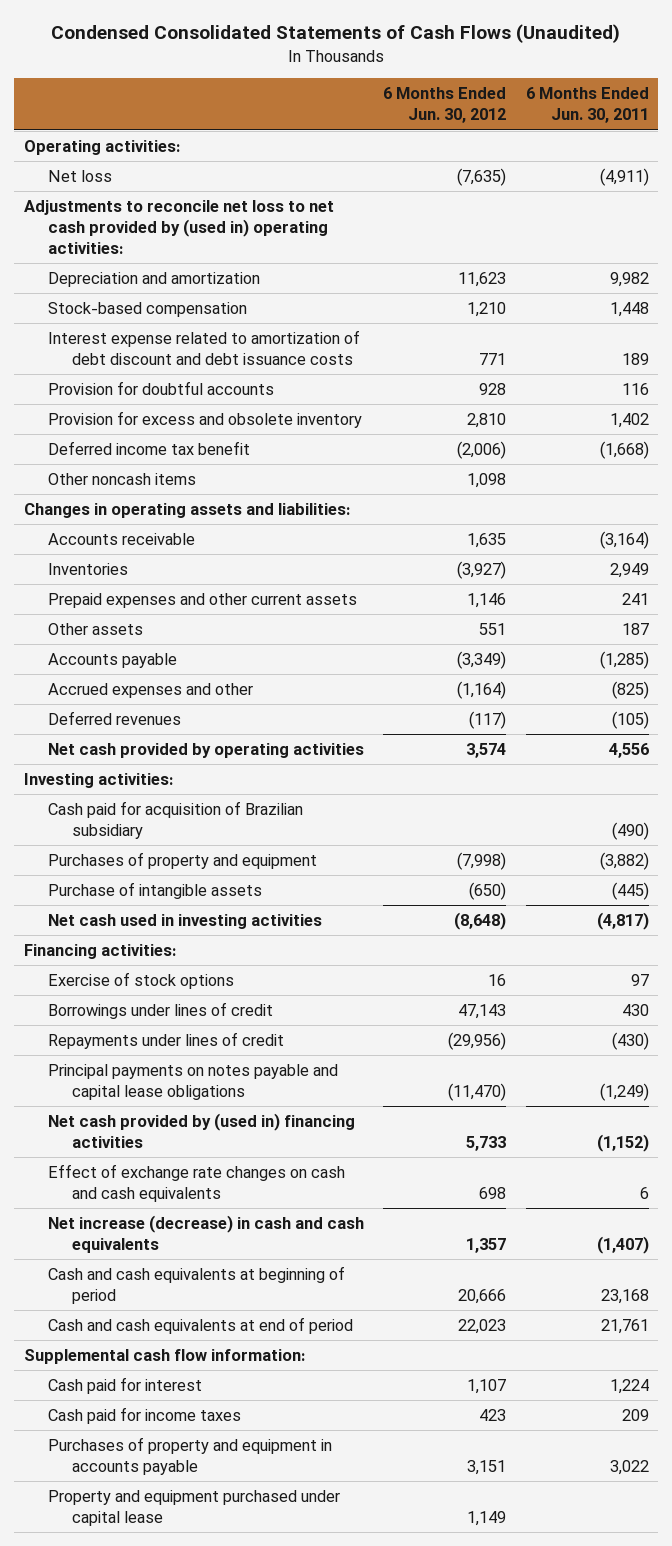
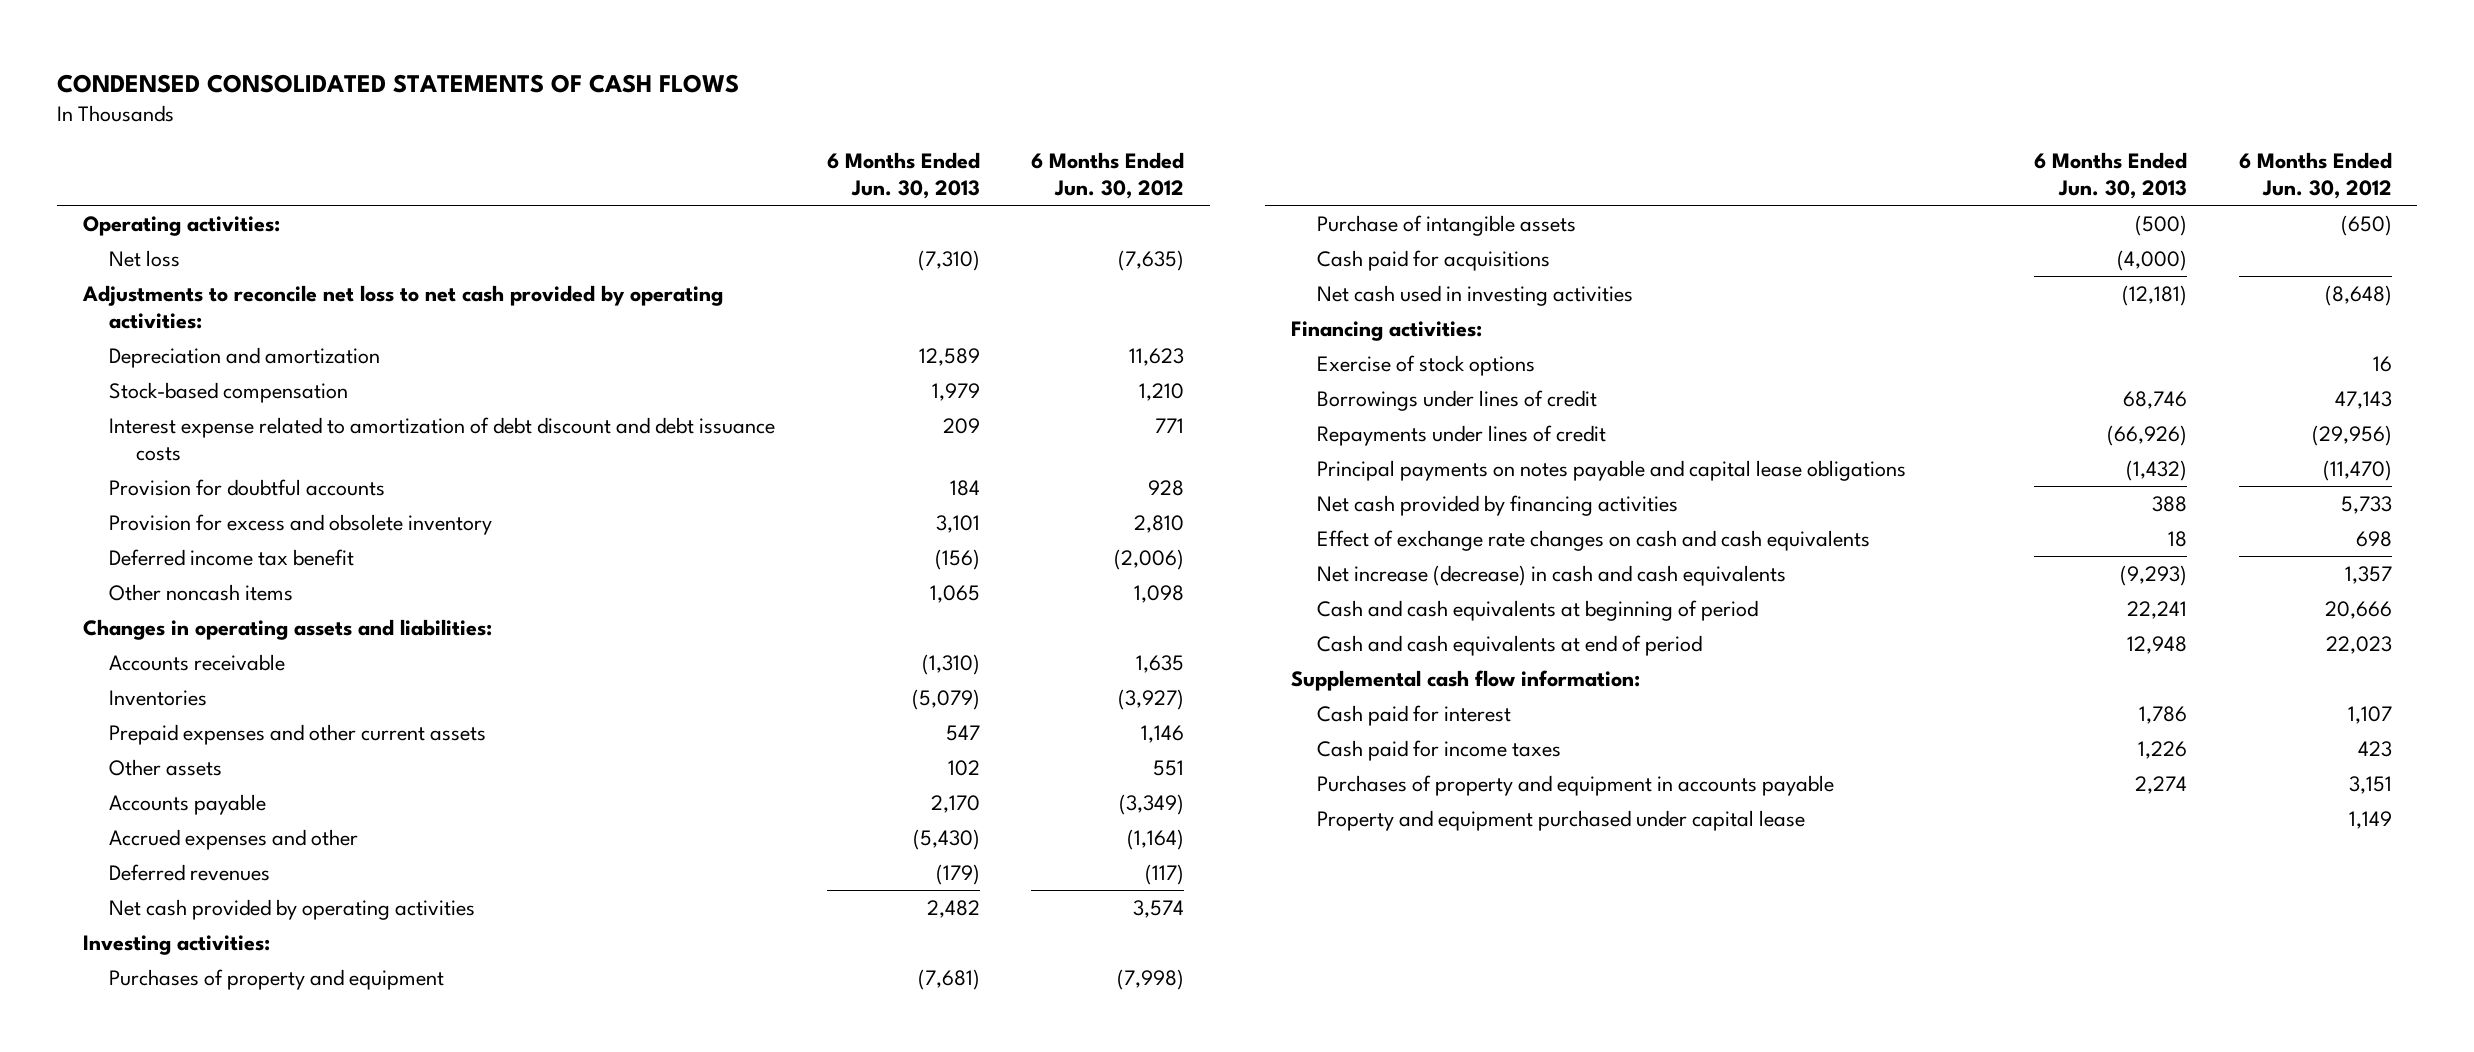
[51,24,621,44] Condensed Consolidated Statements of Cash Flows (Unaudited) -> [57,73,740,93] CONDENSED CONSOLIDATED STATEMENTS OF CASH FLOWS
[525,87,649,124] 6 Months Ended Jun. 30, 2011 -> none
none -> [826,152,980,200] 6 Months Ended Jun. 30, 2013
[23,200,334,254] Adjustments to reconcile net loss to net cash provided by (used in) operating activities: -> [81,284,723,329] Adjustments to reconcile net loss to net cash provided by operating activities:
[47,801,303,839] Cash paid for acquisition of Brazilian subsidiary -> none
none -> [1316,249,1550,271] Cash paid for acquisitions
[47,1113,355,1148] Net cash provided by (used in) financing activities -> [1316,494,1678,516] Net cash provided by financing activities

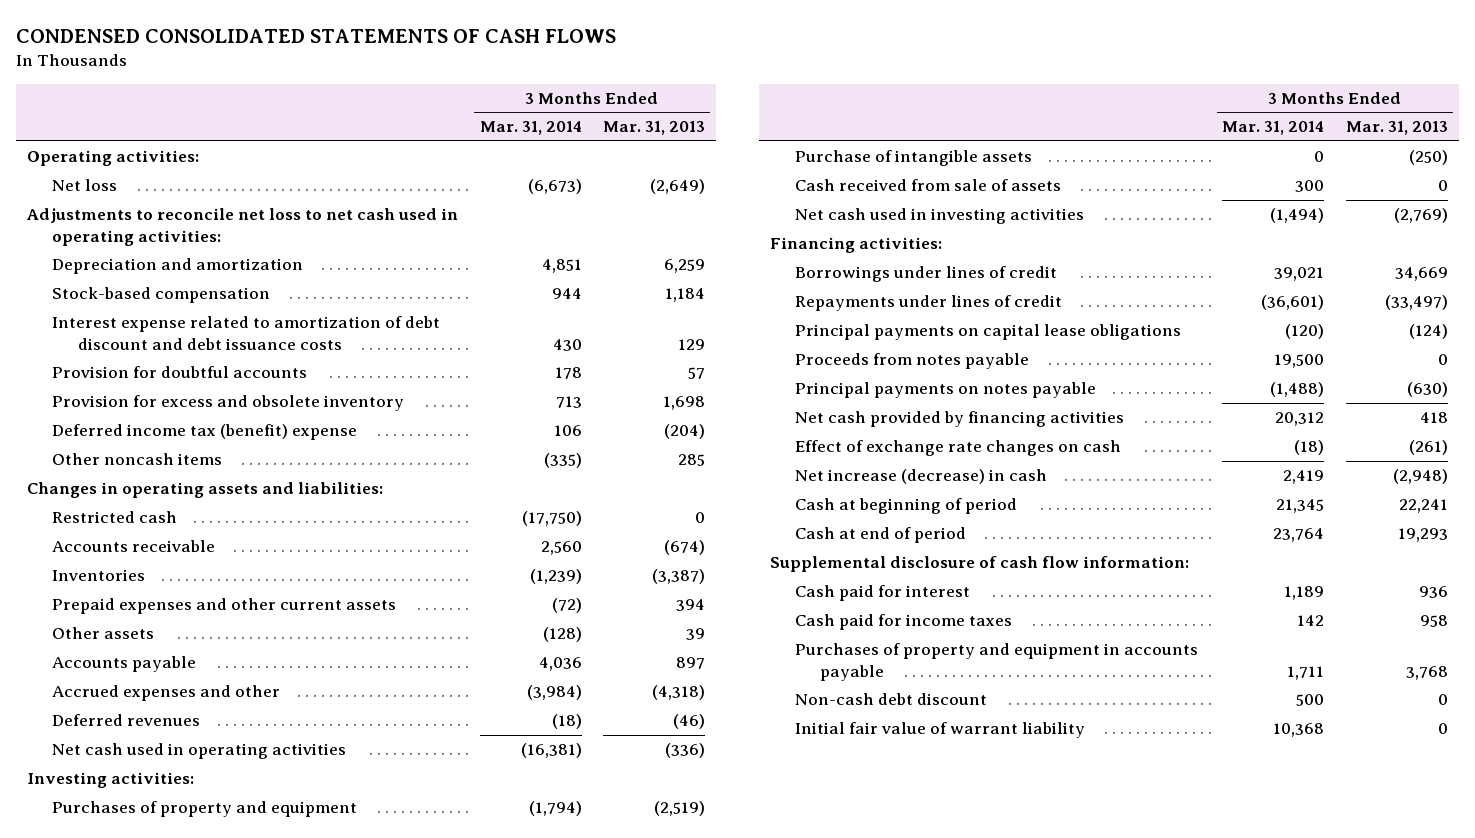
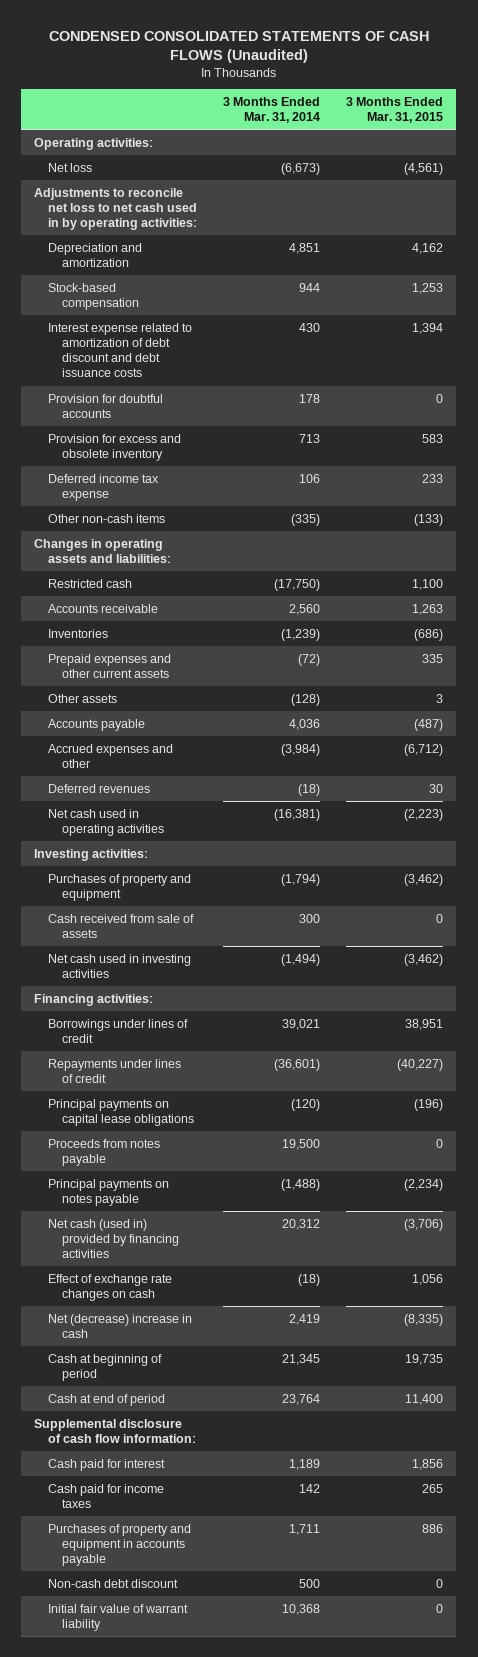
[16,29,617,44] CONDENSED CONSOLIDATED STATEMENTS OF CASH FLOWS -> [48,30,429,64] CONDENSED CONSOLIDATED STATEMENTS OF CASH FLOWS (Unaudited)
[603,121,706,136] Mar. 31, 2013 -> none
none -> [346,97,444,124] 3 Months Ended Mar. 31, 2015
[26,208,459,246] Adjustments to reconcile net loss to net cash used in operating activities: -> [34,187,198,231] Adjustments to reconcile net loss to net cash used in by operating activities:
[52,424,358,441] Deferred income tax (benefit) expense -> [48,473,160,502] Deferred income tax expense
[52,453,223,466] Other noncash items -> [48,513,166,523] Other non-cash items
[795,150,1033,167] Purchase of intangible assets -> none
[795,411,1125,428] Net cash provided by financing activities -> [48,1218,180,1259] Net cash (used in) provided by financing activities
[795,469,1048,485] Net increase (decrease) in cash -> [48,1313,193,1339] Net (decrease) increase in cash

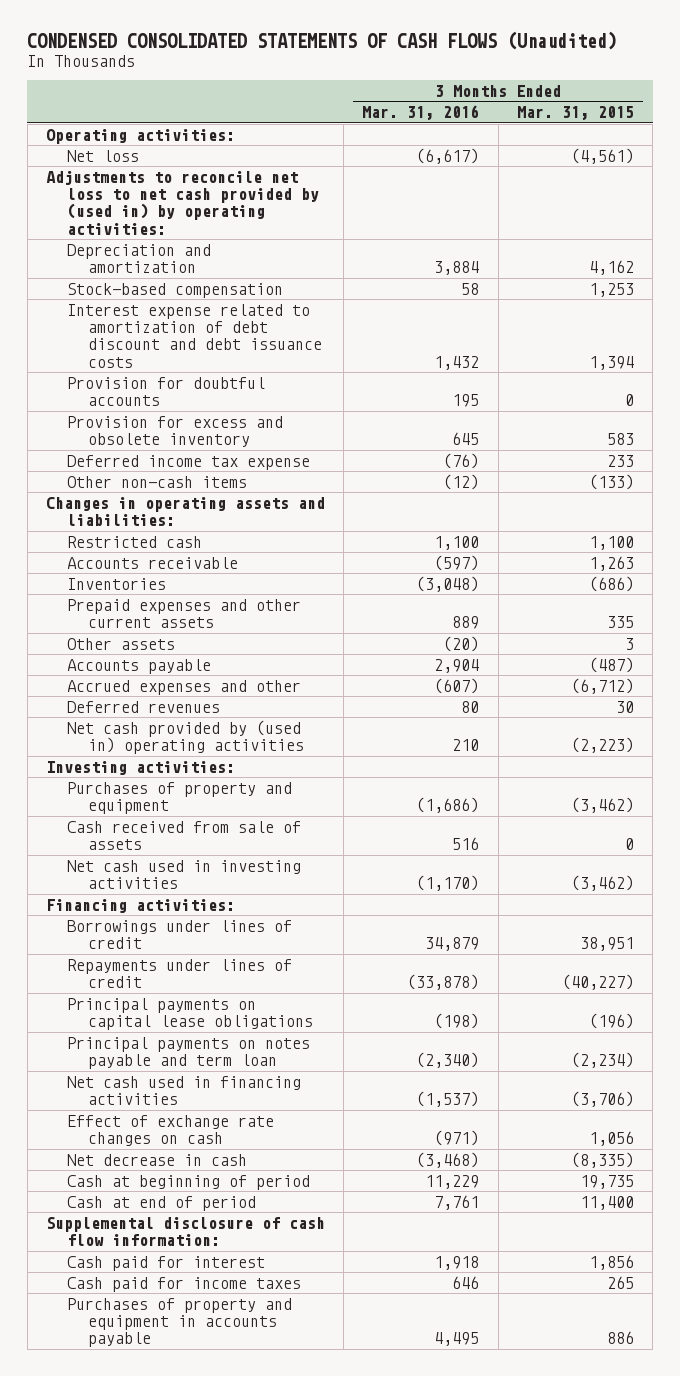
[223,97,321,124] 3 Months Ended Mar. 31, 2014 -> none
none -> [362,105,480,121] Mar. 31, 2016
[34,187,198,231] Adjustments to reconcile net loss to net cash used in by operating activities: -> [46,169,320,235] Adjustments to reconcile net loss to net cash provided by (used in) by operating activities:
[48,808,165,837] Net cash used in operating activities -> [67,719,305,755] Net cash provided by (used in) operating activities
[48,1138,161,1167] Proceeds from notes payable -> none
[48,1178,170,1207] Principal payments on notes payable -> [67,1036,311,1070] Principal payments on notes payable and term loan
[48,1218,180,1259] Net cash (used in) provided by financing activities -> [67,1075,302,1106] Net cash used in financing activities
[48,1313,193,1339] Net (decrease) increase in cash -> [67,1153,248,1166] Net decrease in cash
[48,1578,179,1588] Non-cash debt discount -> none
[48,1603,189,1632] Initial fair value of warrant liability -> none

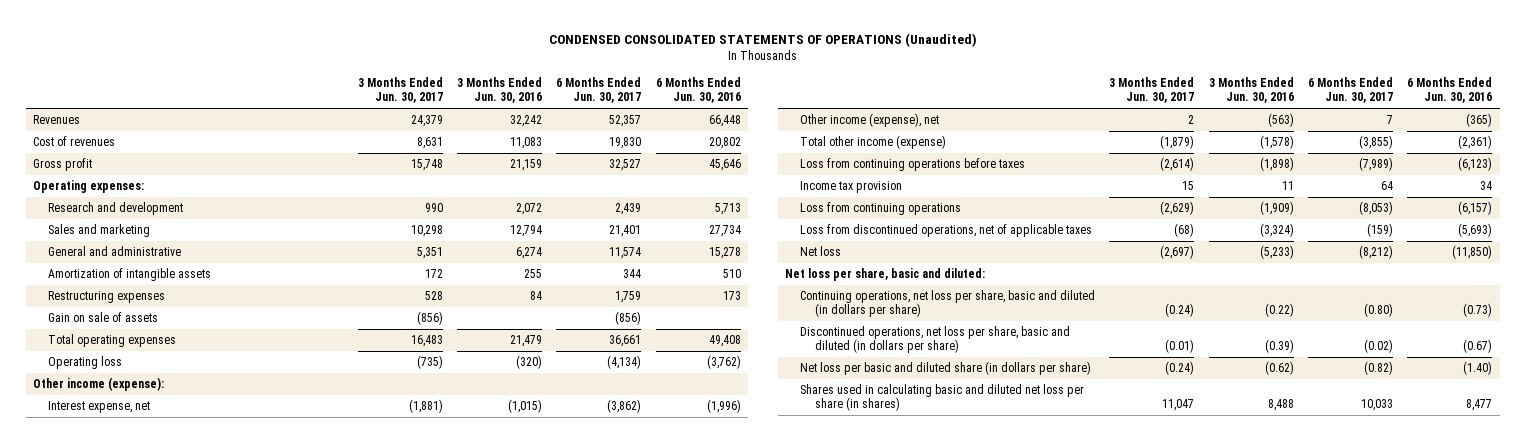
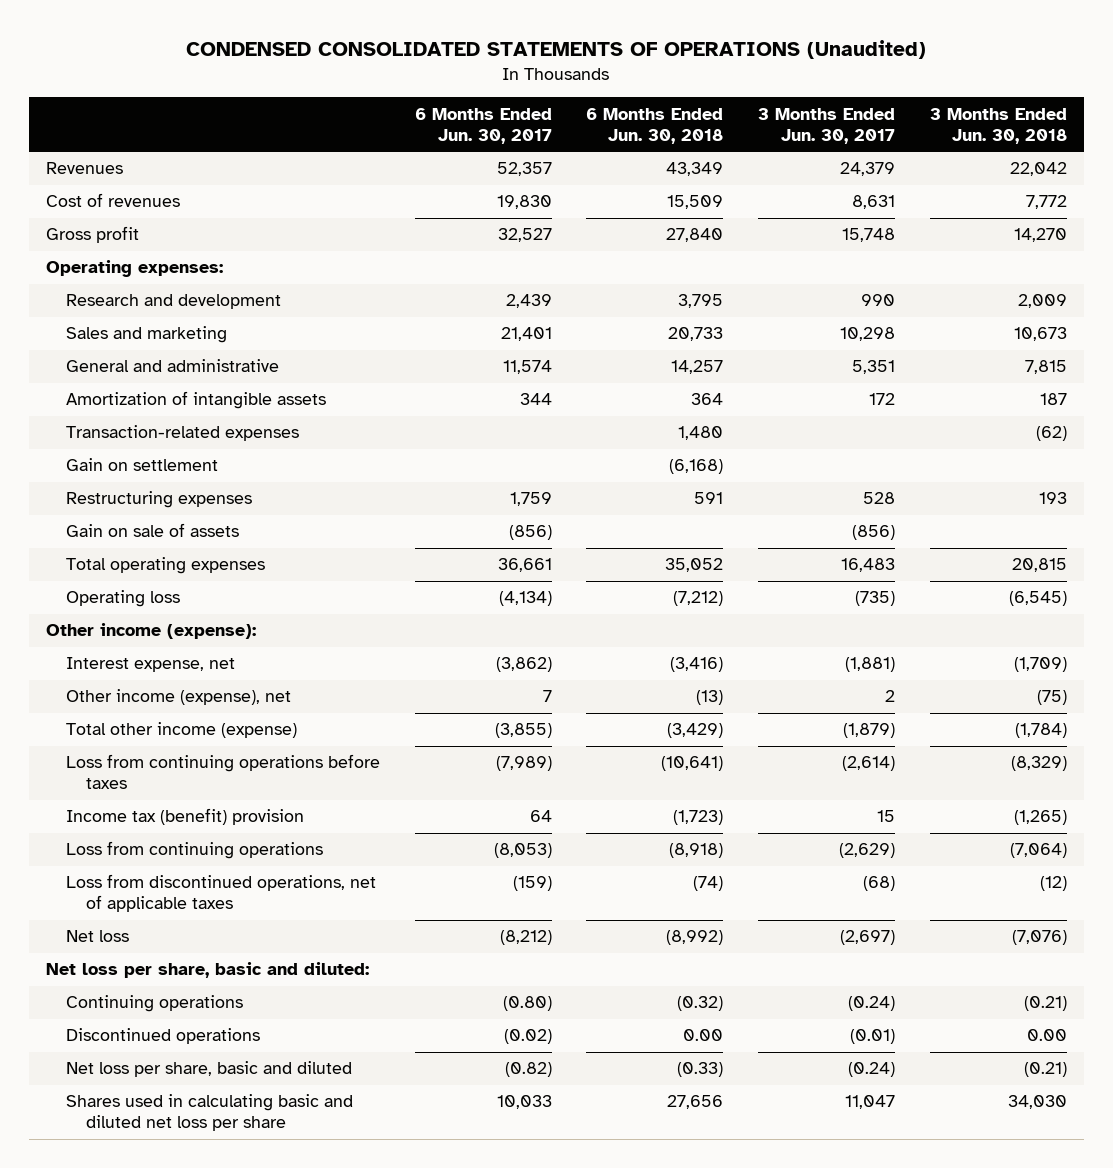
[457,77,543,104] 3 Months Ended Jun. 30, 2016 -> none
[655,77,741,104] 6 Months Ended Jun. 30, 2016 -> none
none -> [586,107,724,144] 6 Months Ended Jun. 30, 2018
none -> [929,107,1067,144] 3 Months Ended Jun. 30, 2018
none -> [65,425,299,442] Transaction-related expenses
none -> [65,458,218,472] Gain on settlement
[799,181,902,194] Income tax provision -> [65,808,304,826] Income tax (benefit) provision
[799,290,1095,318] Continuing operations, net loss per share, basic and diluted (in dollars per share) -> [65,995,243,1013] Continuing operations
[799,326,1070,354] Discontinued operations, net loss per share, basic and diluted (in dollars per share) -> [65,1028,260,1045] Discontinued operations
[799,361,1091,376] Net loss per basic and diluted share (in dollars per share) -> [65,1061,352,1078] Net loss per share, basic and diluted
[799,384,1084,412] Shares used in calculating basic and diluted net loss per share (in shares) -> [65,1094,353,1132] Shares used in calculating basic and diluted net loss per share

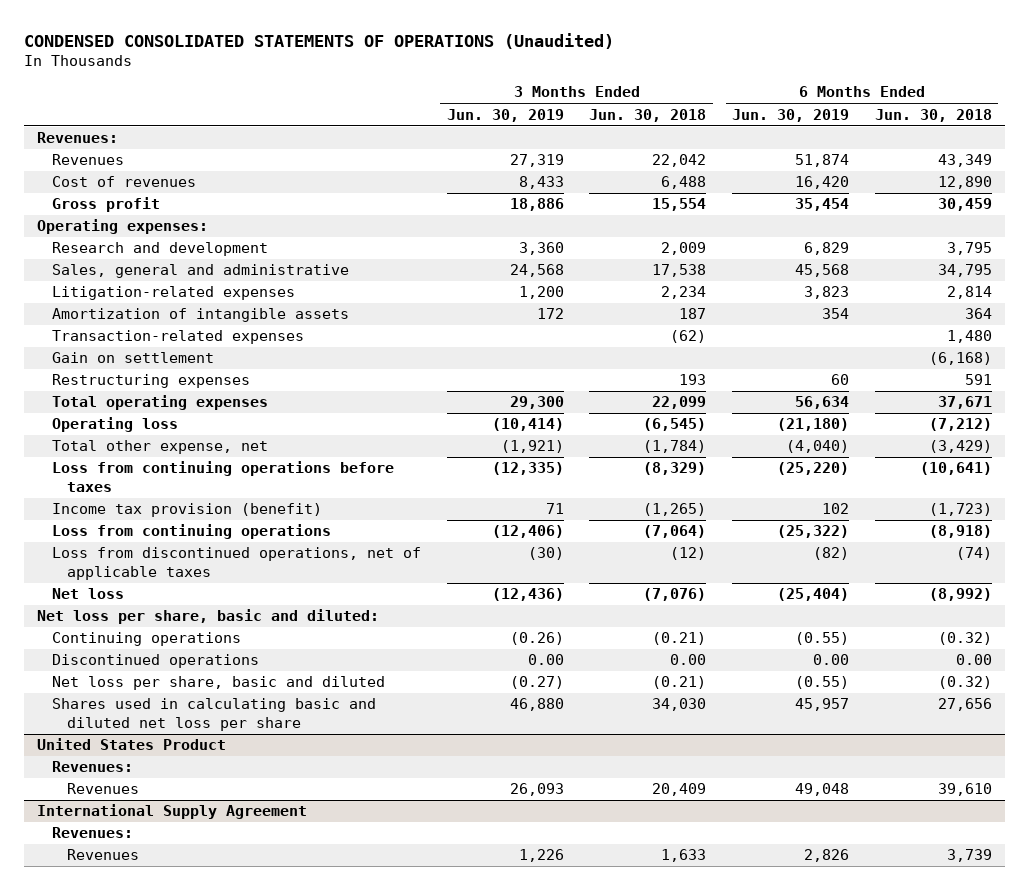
[414,107,552,144] 6 Months Ended Jun. 30, 2017 -> none
[757,107,895,144] 3 Months Ended Jun. 30, 2017 -> none
none -> [446,108,564,122] Jun. 30, 2019
none -> [732,108,850,122] Jun. 30, 2019
none -> [37,132,119,144] Revenues:
[667,195,724,210] 15,509 -> [937,176,992,190] 12,890
[1025,195,1067,210] 7,772 -> [661,176,707,190] 6,488
[666,228,724,243] 27,840 -> [937,198,992,212] 30,459
[1013,228,1067,243] 14,270 -> [652,198,707,212] 15,554
[65,326,227,344] Sales and marketing -> none
[65,359,279,373] General and administrative -> [52,264,350,279] Sales, general and administrative
[671,360,724,375] 14,257 -> [937,264,992,278] 34,795
[1024,360,1067,375] 7,815 -> [652,264,707,278] 17,538
none -> [52,286,296,301] Litigation-related expenses
[65,523,239,538] Gain on sale of assets -> none
[665,558,724,573] 35,052 -> [937,396,992,410] 37,671
[1011,558,1067,573] 20,815 -> [652,396,707,410] 22,099
[45,623,256,640] Other income (expense): -> none
[65,657,235,673] Interest expense, net -> none
[65,689,291,706] Other income (expense), net -> none
[65,722,297,739] Total other income (expense) -> [52,440,269,455] Total other expense, net
[65,808,304,826] Income tax (benefit) provision -> [52,503,323,518] Income tax provision (benefit)
[677,1062,724,1078] (0.33) -> [937,676,992,690] (0.32)
none -> [37,738,227,751] United States Product
none -> [52,761,134,773] Revenues:
none -> [67,783,140,795] Revenues
none -> [37,804,308,820] International Supply Agreement
none -> [52,827,134,839] Revenues:
none -> [67,849,140,861] Revenues

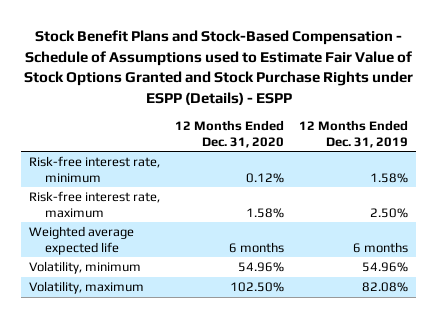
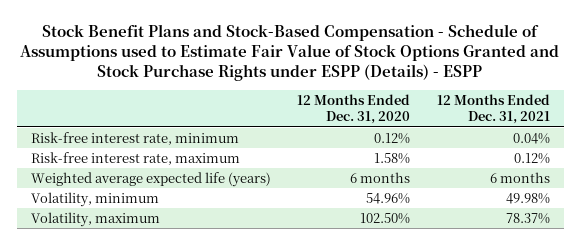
[299,120,409,148] 12 Months Ended Dec. 31, 2019 -> none
none -> [437,93,551,125] 12 Months Ended Dec. 31, 2021
[28,226,134,255] Weighted average expected life -> [30,171,271,187] Weighted average expected life (years)

